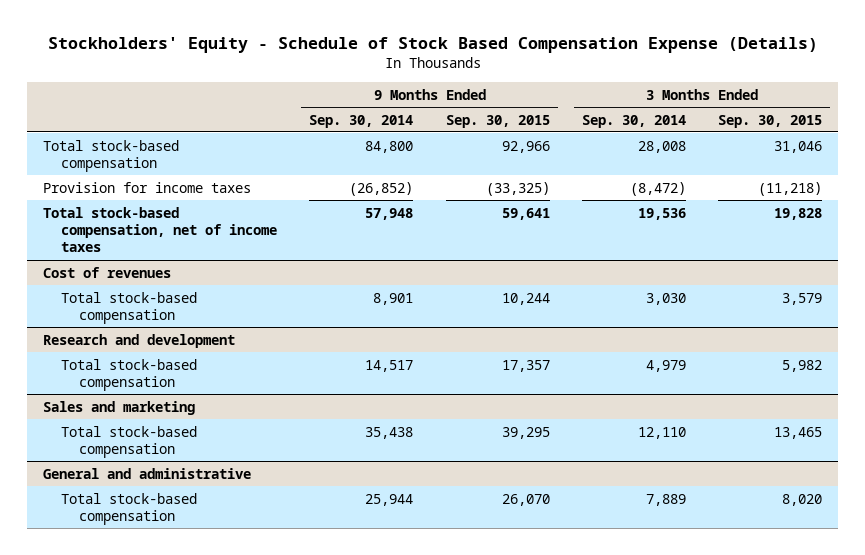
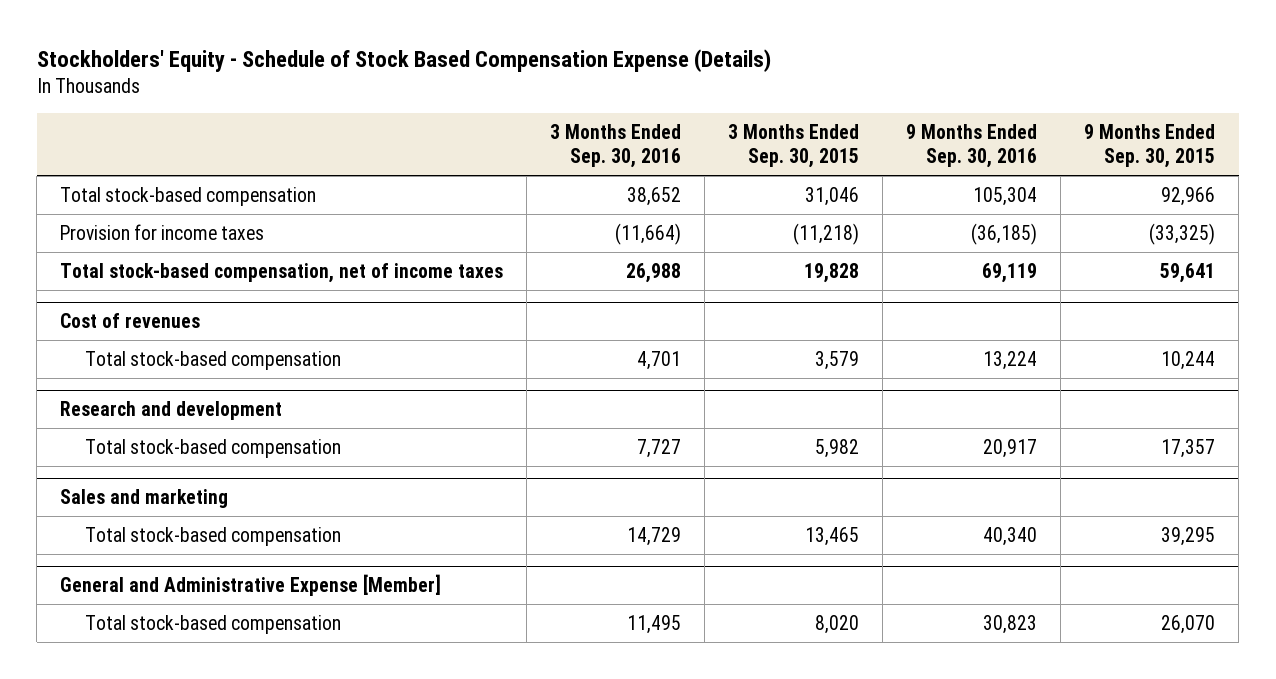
[309,114,414,128] Sep. 30, 2014 -> none
[581,114,686,128] Sep. 30, 2014 -> none
none -> [550,123,682,169] 3 Months Ended Sep. 30, 2016
none -> [906,123,1038,169] 9 Months Ended Sep. 30, 2016
[43,467,252,479] General and administrative -> [60,574,442,597] General and Administrative Expense [Member]

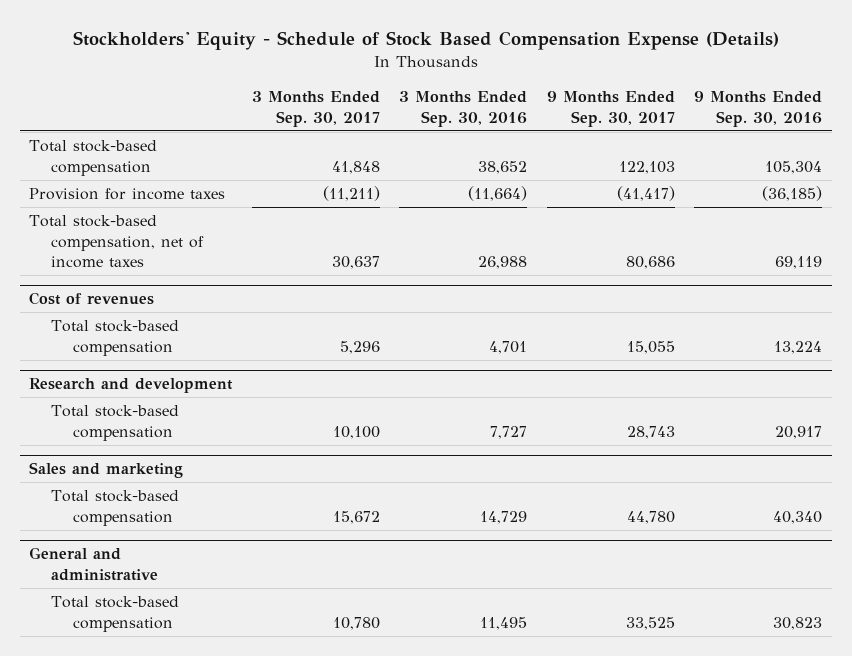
[728,123,860,169] 3 Months Ended Sep. 30, 2015 -> none
[1084,123,1216,169] 9 Months Ended Sep. 30, 2015 -> none
none -> [251,91,380,127] 3 Months Ended Sep. 30, 2017
none -> [546,91,675,127] 9 Months Ended Sep. 30, 2017
[60,574,442,597] General and Administrative Expense [Member] -> [29,547,159,581] General and administrative

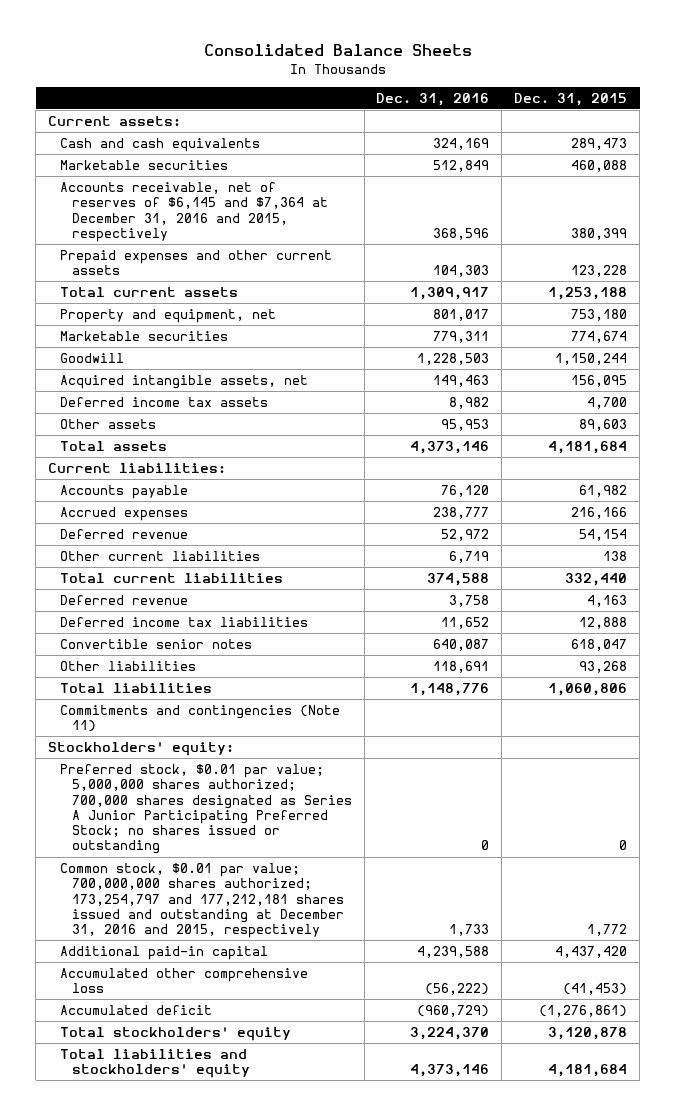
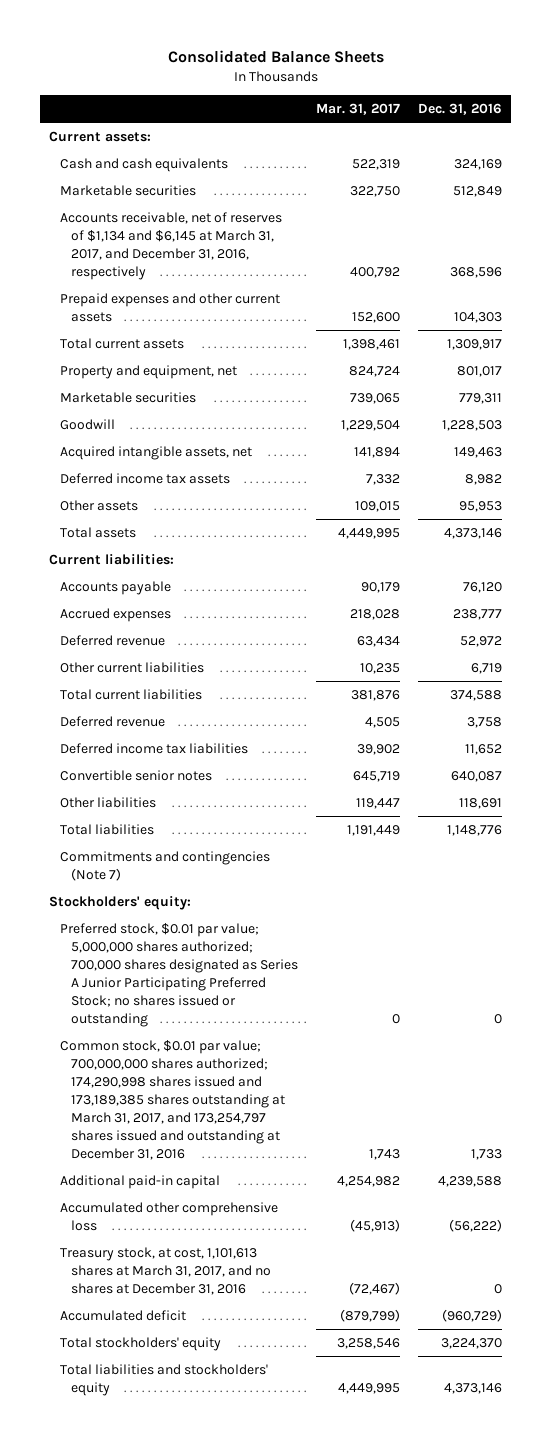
[514,92,628,106] Dec. 31, 2015 -> none
none -> [316,102,401,115] Mar. 31, 2017
[59,181,328,242] Accounts receivable, net of reserves of $6,145 and $7,364 at December 31, 2016 and 2015, respectively -> [60,211,283,280] Accounts receivable, net of reserves of $1,134 and $6,145 at March 31, 2017, and December 31, 2016, respectively
[59,704,340,733] Commitments and contingencies (Note 11) -> [60,850,271,881] Commitments and contingencies (Note 7)
[59,862,344,939] Common stock, $0.01 par value; 700,000,000 shares authorized; 173,254,797 and 177,212,181 shares issued and outstanding at December 31, 2016 and 2015, respectively -> [60,1039,286,1160] Common stock, $0.01 par value; 700,000,000 shares authorized; 174,290,998 shares issued and 173,189,385 shares outstanding at March 31, 2017, and 173,254,797 shares issued and outstanding at December 31, 2016
none -> [60,1246,272,1295] Treasury stock, at cost, 1,101,613 shares at March 31, 2017, and no shares at December 31, 2016

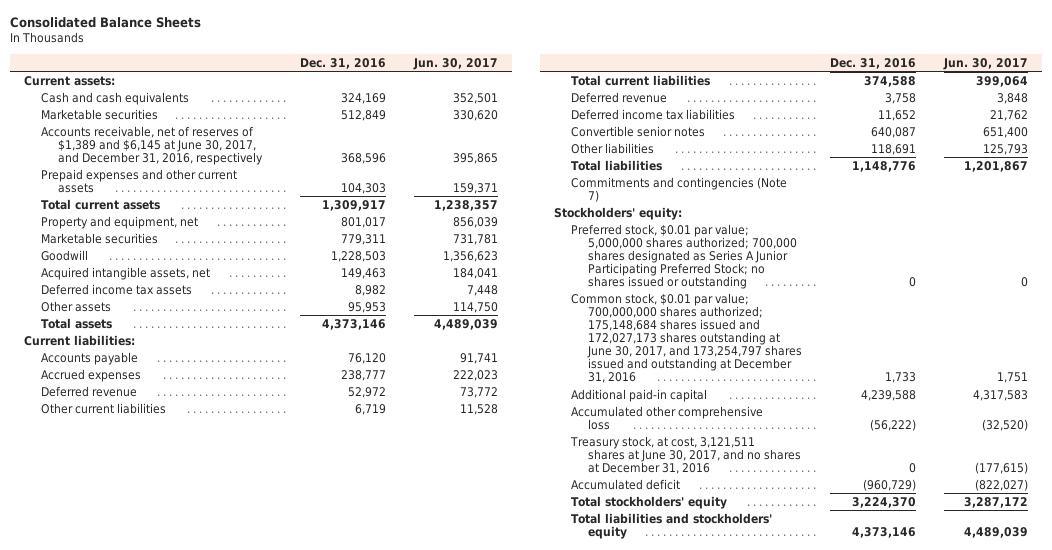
[316,102,401,115] Mar. 31, 2017 -> none
none -> [412,57,498,70] Jun. 30, 2017
[60,211,283,280] Accounts receivable, net of reserves of $1,134 and $6,145 at March 31, 2017, and December 31, 2016, respectively -> [40,125,263,165] Accounts receivable, net of reserves of $1,389 and $6,145 at June 30, 2017, and December 31, 2016, respectively
[60,1039,286,1160] Common stock, $0.01 par value; 700,000,000 shares authorized; 174,290,998 shares issued and 173,189,385 shares outstanding at March 31, 2017, and 173,254,797 shares issued and outstanding at December 31, 2016 -> [571,292,803,384] Common stock, $0.01 par value; 700,000,000 shares authorized; 175,148,684 shares issued and 172,027,173 shares outstanding at June 30, 2017, and 173,254,797 shares issued and outstanding at December 31, 2016
[60,1246,272,1295] Treasury stock, at cost, 1,101,613 shares at March 31, 2017, and no shares at December 31, 2016 -> [570,435,802,474] Treasury stock, at cost, 3,121,511 shares at June 30, 2017, and no shares at December 31, 2016

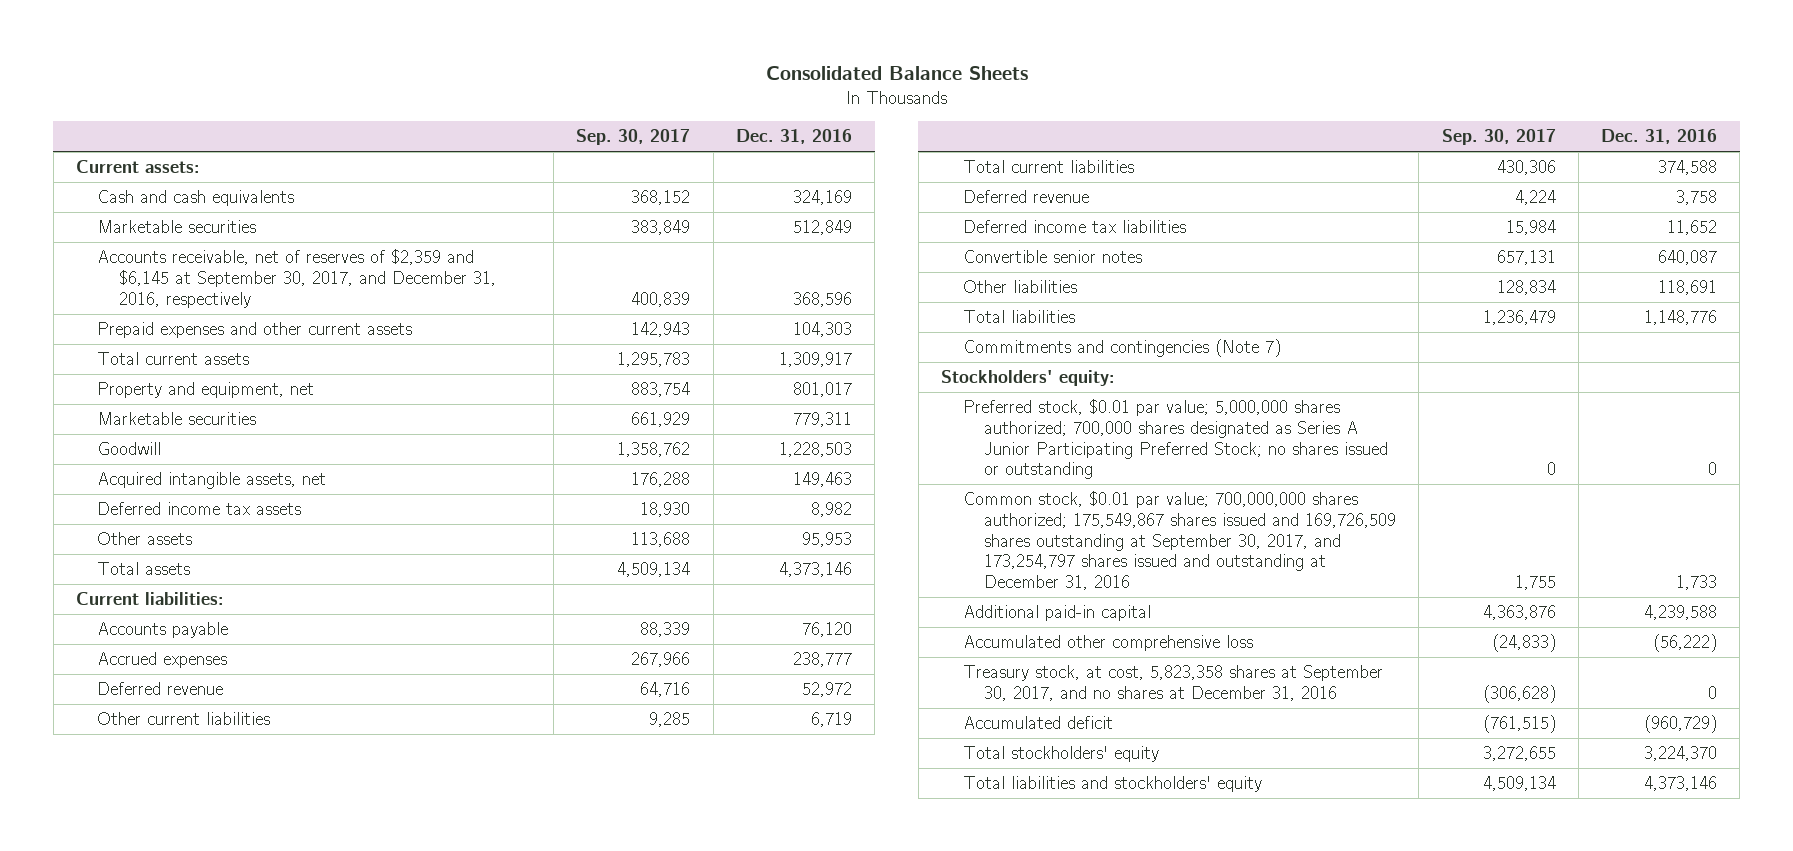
[412,57,498,70] Jun. 30, 2017 -> none
none -> [576,129,691,146] Sep. 30, 2017
[40,125,263,165] Accounts receivable, net of reserves of $1,389 and $6,145 at June 30, 2017, and December 31, 2016, respectively -> [97,249,496,308] Accounts receivable, net of reserves of $2,359 and $6,145 at September 30, 2017, and December 31, 2016, respectively
[571,292,803,384] Common stock, $0.01 par value; 700,000,000 shares authorized; 175,148,684 shares issued and 172,027,173 shares outstanding at June 30, 2017, and 173,254,797 shares issued and outstanding at December 31, 2016 -> [962,491,1397,590] Common stock, $0.01 par value; 700,000,000 shares authorized; 175,549,867 shares issued and 169,726,509 shares outstanding at September 30, 2017, and 173,254,797 shares issued and outstanding at December 31, 2016
[570,435,802,474] Treasury stock, at cost, 3,121,511 shares at June 30, 2017, and no shares at December 31, 2016 -> [962,665,1383,701] Treasury stock, at cost, 5,823,358 shares at September 30, 2017, and no shares at December 31, 2016

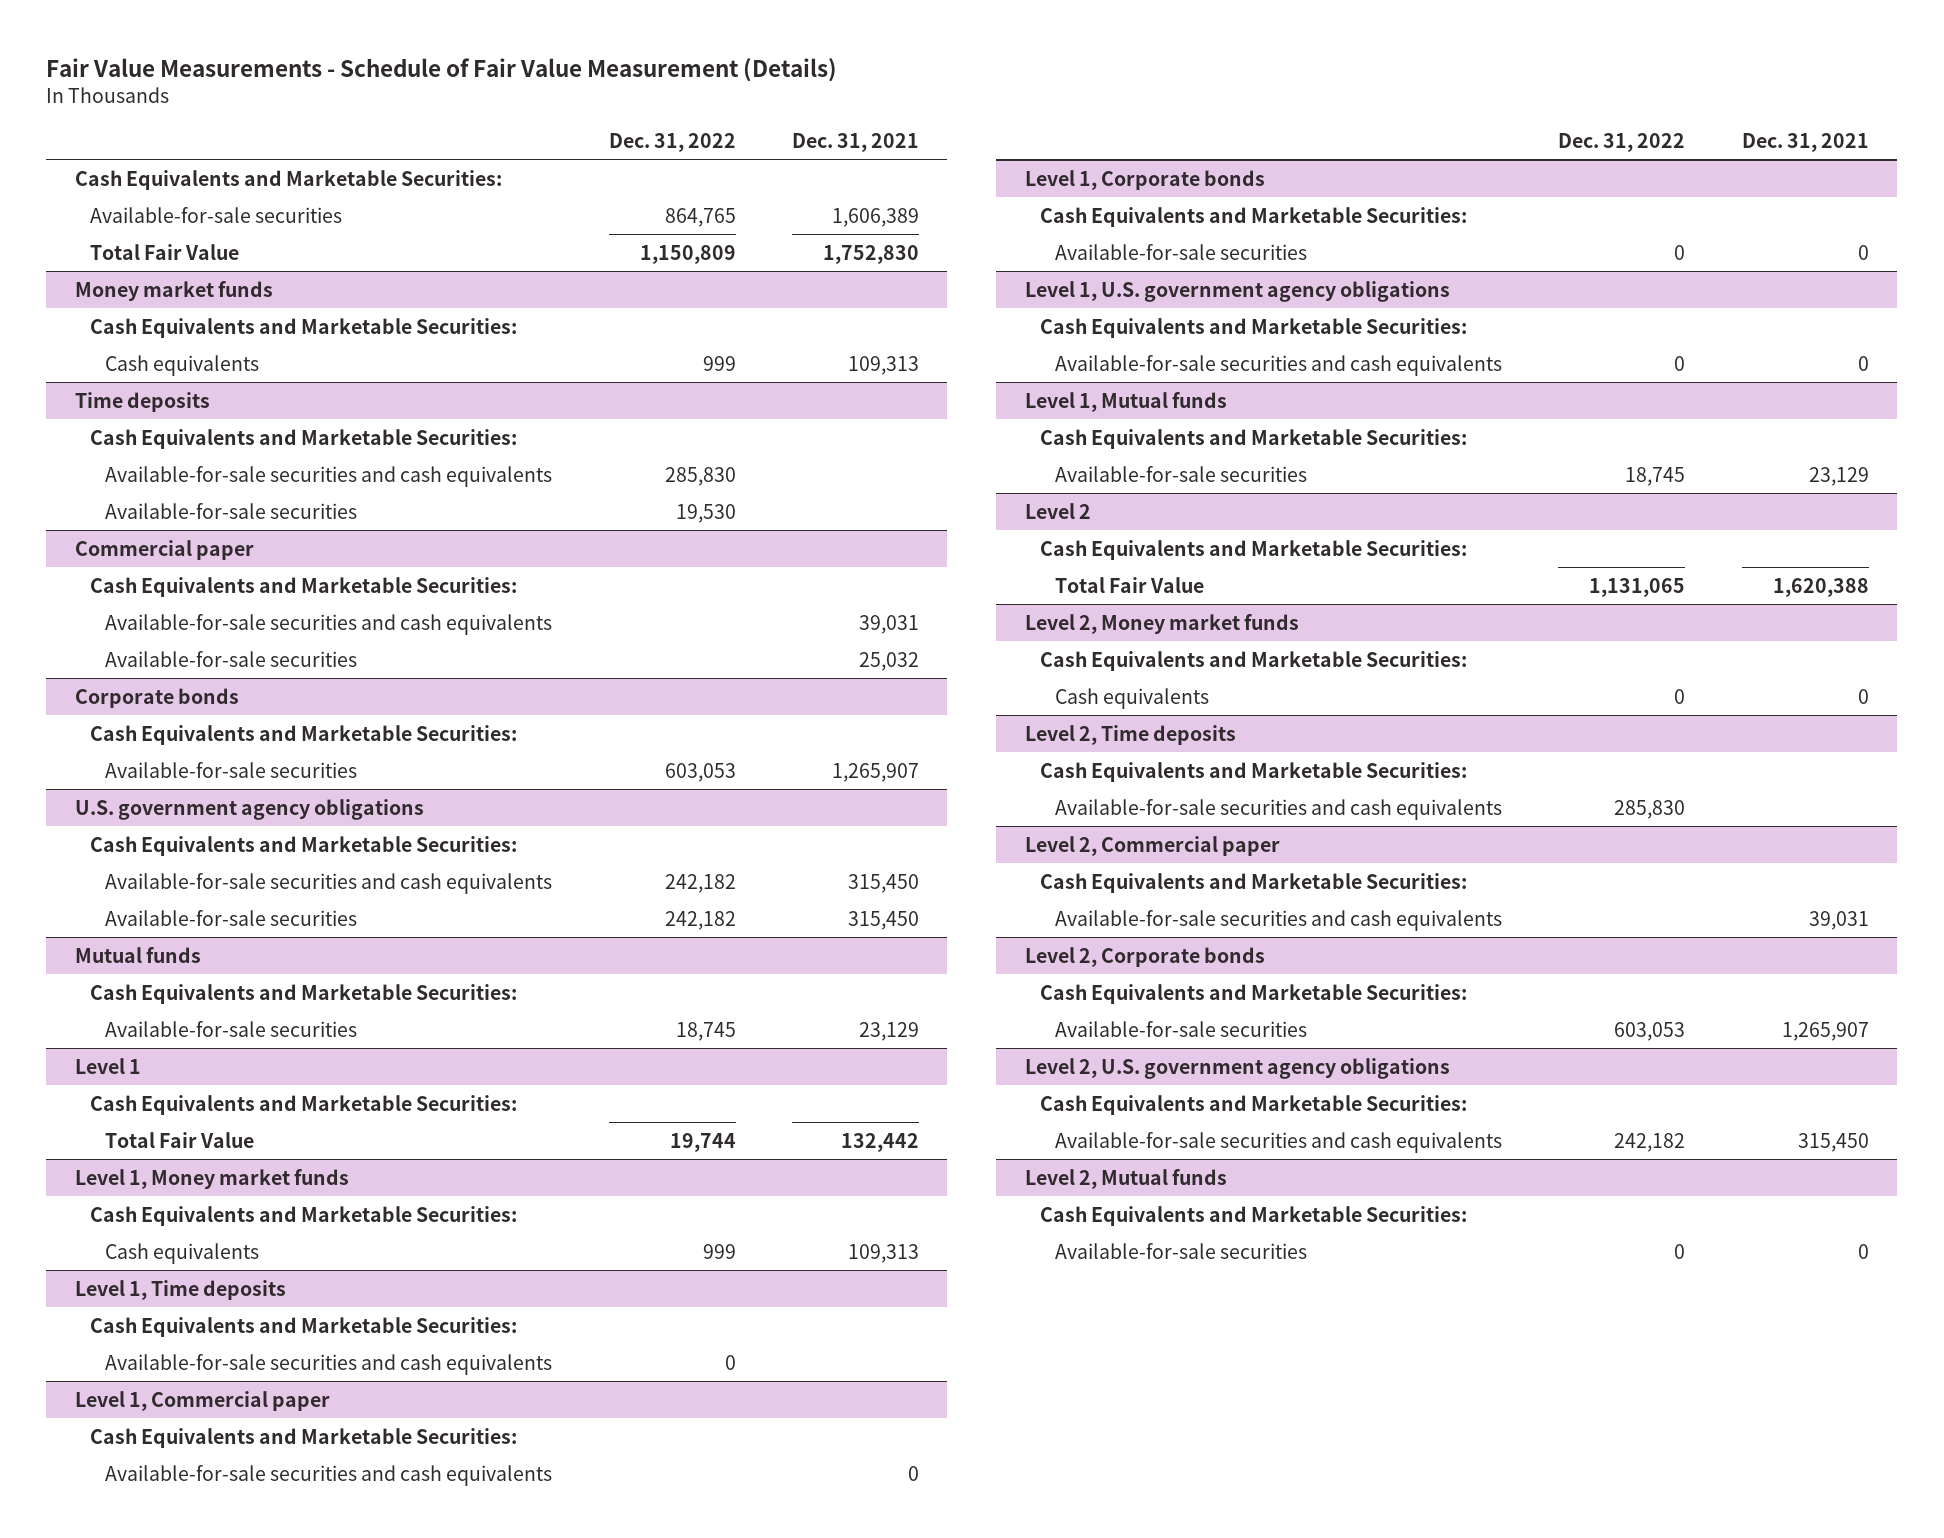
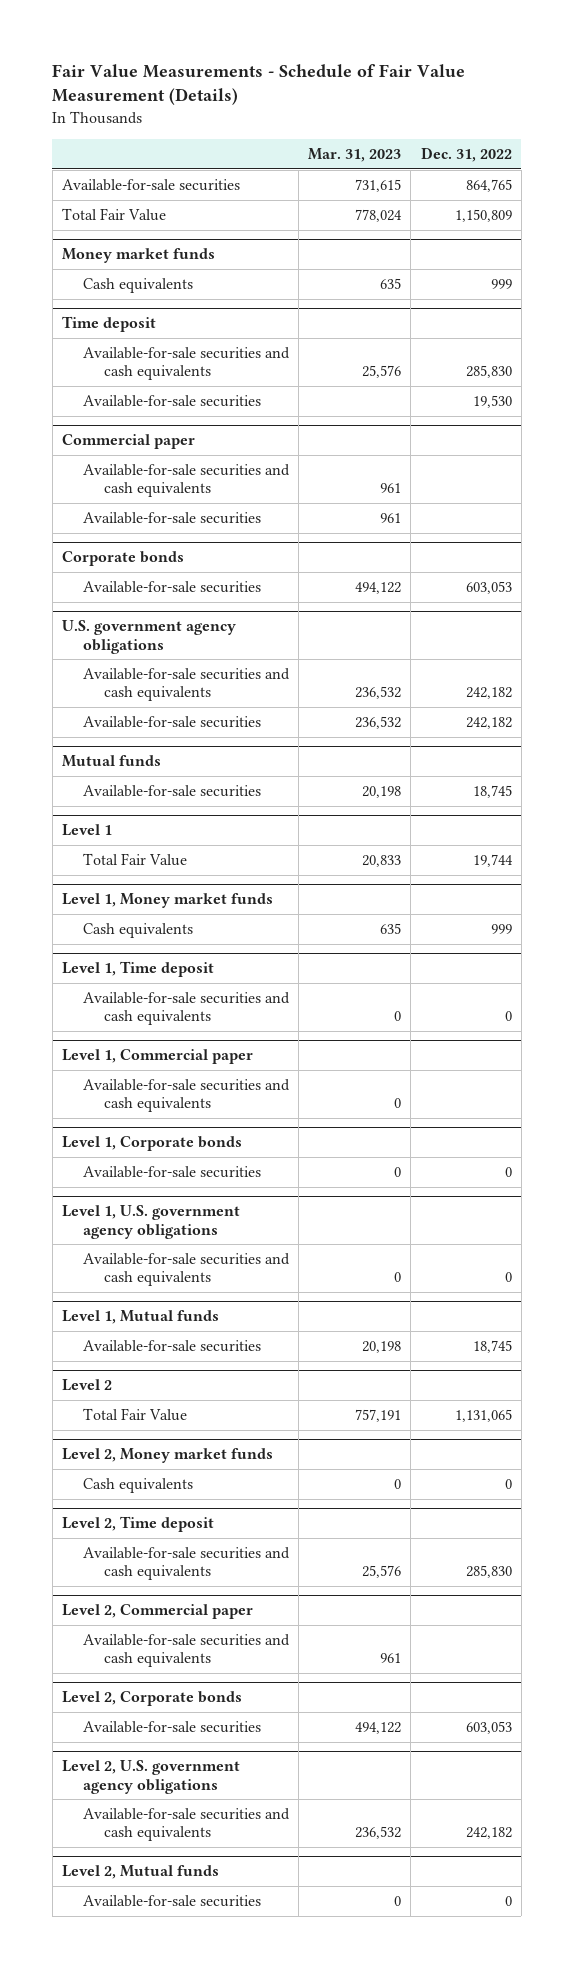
[792,133,920,153] Dec. 31, 2021 -> none
none -> [308,147,402,162] Mar. 31, 2023
[74,169,502,190] Cash Equivalents and Marketable Securities: -> none
[89,317,517,338] Cash Equivalents and Marketable Securities: -> none
[89,428,517,449] Cash Equivalents and Marketable Securities: -> none
[74,391,210,412] Time deposits -> [61,316,156,333] Time deposit
[89,576,517,597] Cash Equivalents and Marketable Securities: -> none
[89,724,517,745] Cash Equivalents and Marketable Securities: -> none
[89,835,517,856] Cash Equivalents and Marketable Securities: -> none
[89,983,517,1004] Cash Equivalents and Marketable Securities: -> none
[89,1094,517,1115] Cash Equivalents and Marketable Securities: -> none
[89,1205,517,1226] Cash Equivalents and Marketable Securities: -> none
[89,1316,517,1337] Cash Equivalents and Marketable Securities: -> none
[74,1279,286,1300] Level 1, Time deposits -> [61,961,214,978] Level 1, Time deposit
[89,1427,517,1448] Cash Equivalents and Marketable Securities: -> none
[1039,206,1467,227] Cash Equivalents and Marketable Securities: -> none
[1039,317,1467,338] Cash Equivalents and Marketable Securities: -> none
[1039,428,1467,449] Cash Equivalents and Marketable Securities: -> none
[1039,539,1467,560] Cash Equivalents and Marketable Securities: -> none
[1039,650,1467,671] Cash Equivalents and Marketable Securities: -> none
[1039,761,1467,782] Cash Equivalents and Marketable Securities: -> none
[1024,724,1236,745] Level 2, Time deposits -> [61,1516,214,1533] Level 2, Time deposit
[1039,872,1467,893] Cash Equivalents and Marketable Securities: -> none
[1039,983,1467,1004] Cash Equivalents and Marketable Securities: -> none
[1039,1094,1467,1115] Cash Equivalents and Marketable Securities: -> none
[1039,1205,1467,1226] Cash Equivalents and Marketable Securities: -> none

